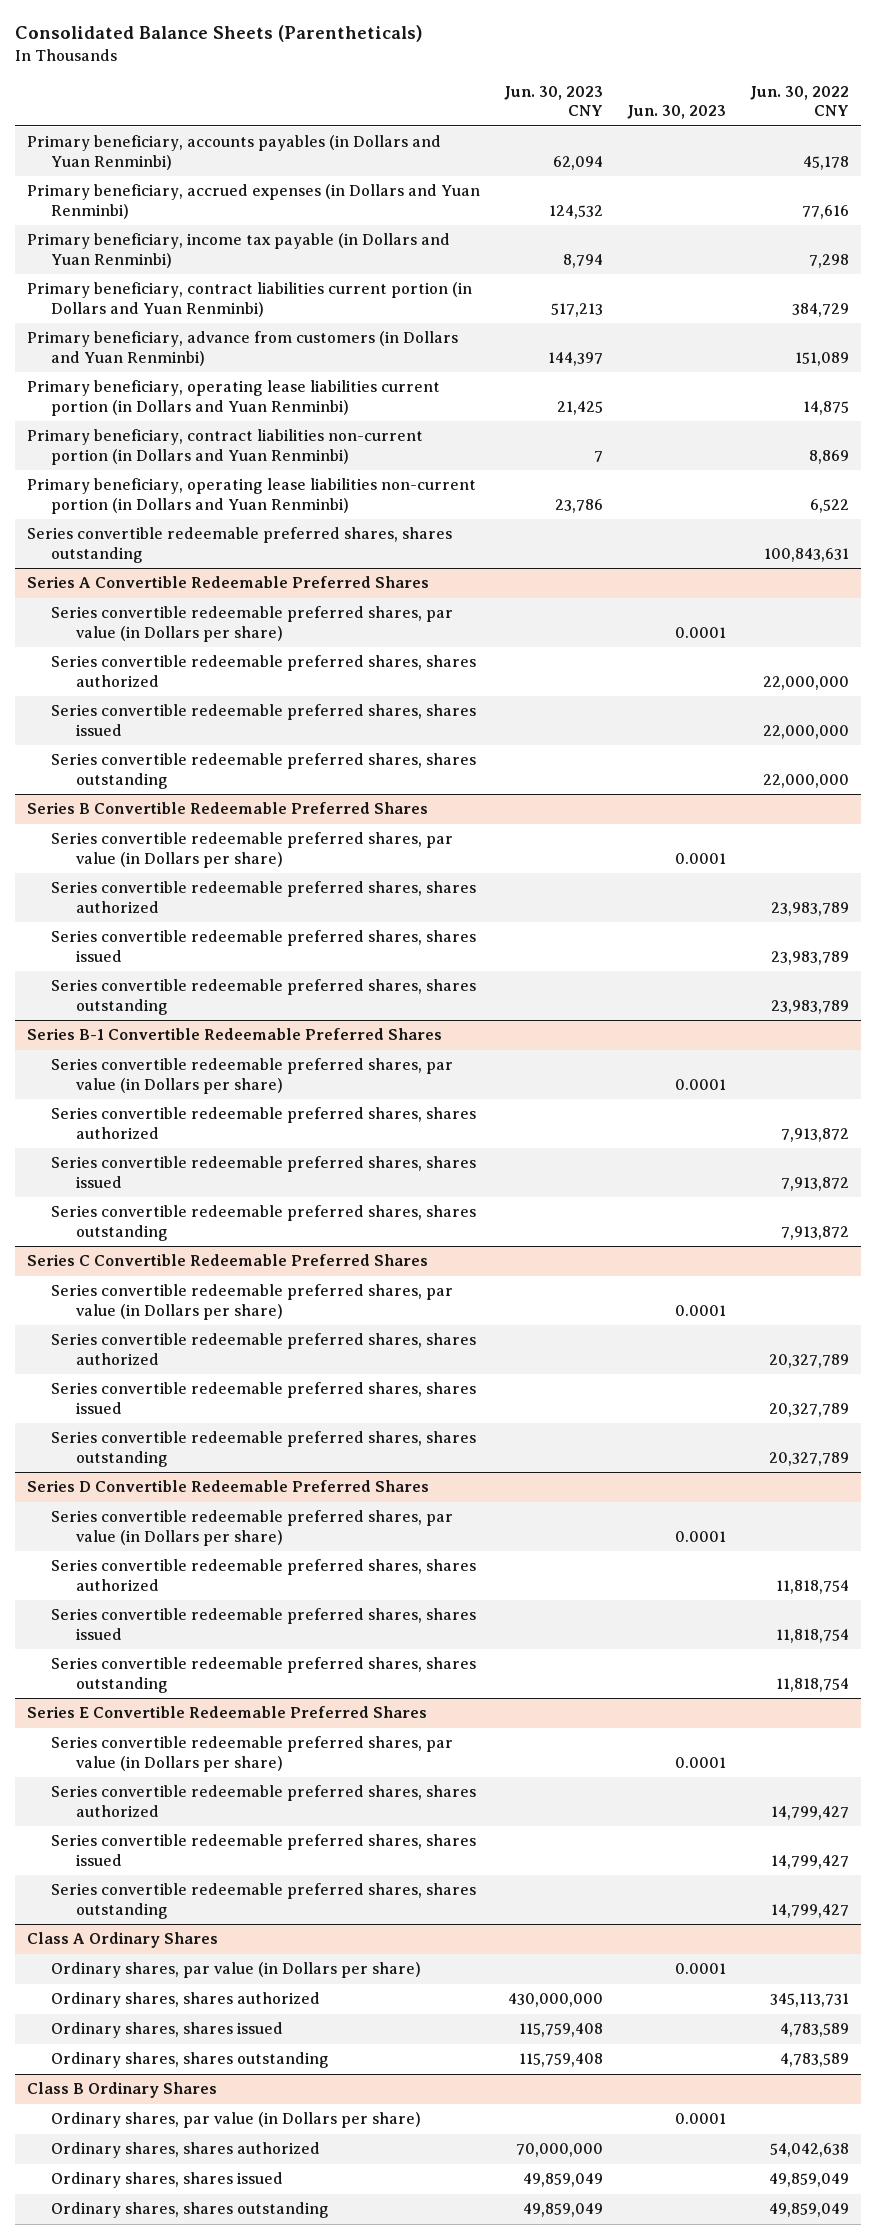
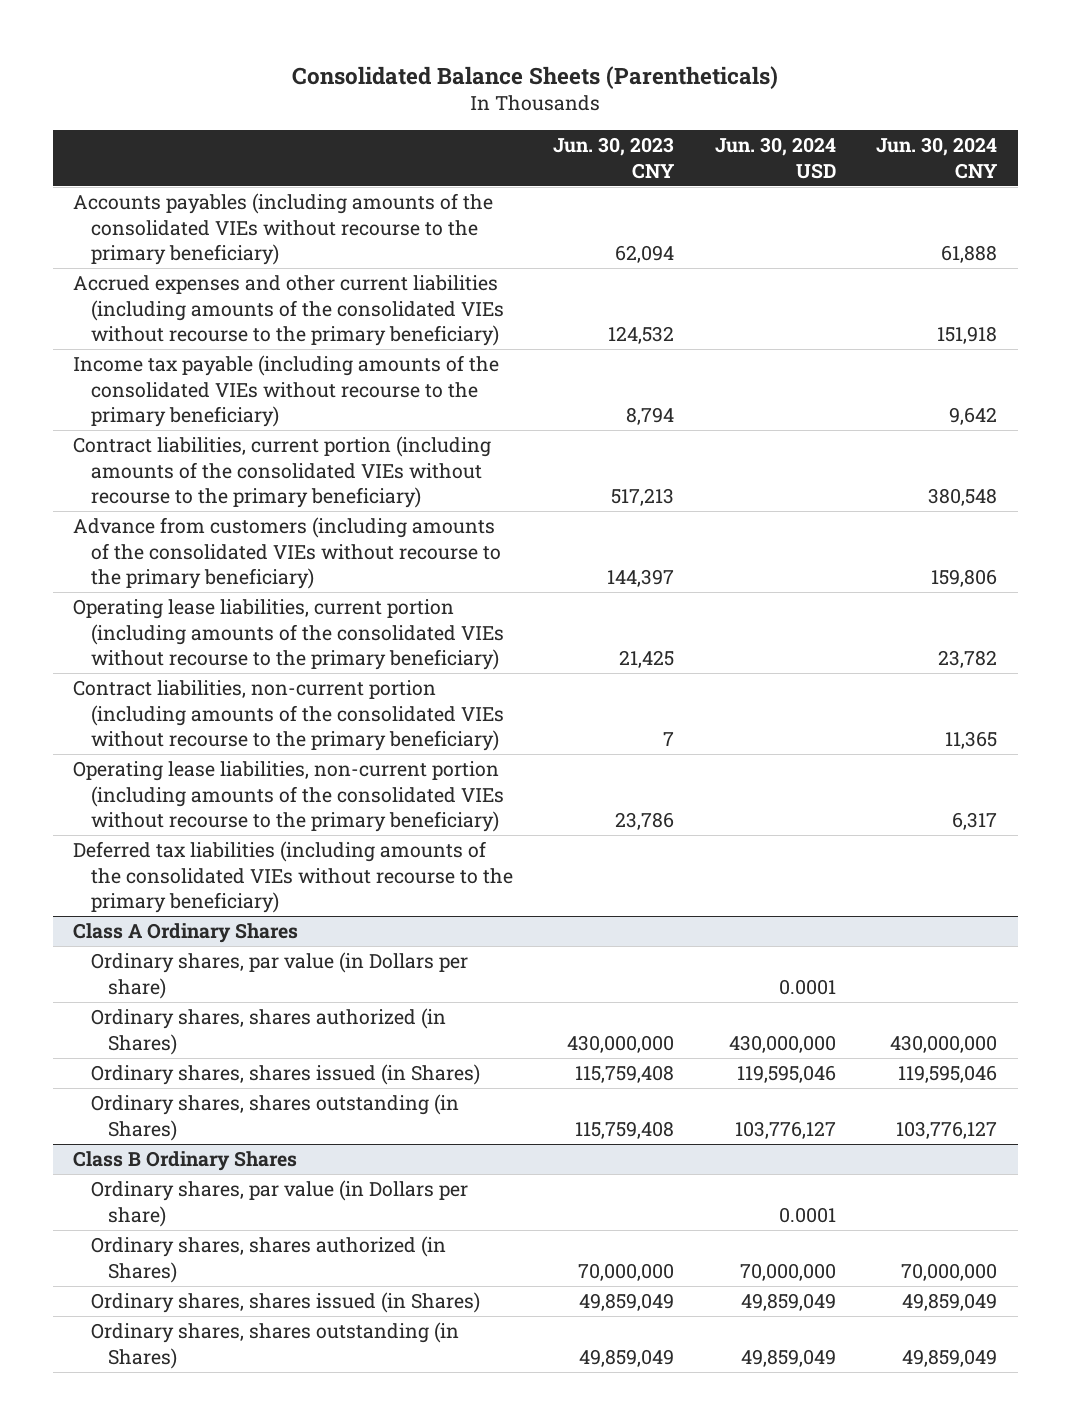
[627,105,727,120] Jun. 30, 2023 -> none
[750,85,850,117] Jun. 30, 2022 CNY -> none
none -> [714,137,836,179] Jun. 30, 2024 USD
none -> [876,137,998,179] Jun. 30, 2024 CNY
[26,527,452,563] Series convertible redeemable preferred shares, shares outstanding -> none
[26,576,429,589] Series A Convertible Redeemable Preferred Shares -> none
[51,606,454,642] Series convertible redeemable preferred shares, par value (in Dollars per share) -> none
[51,655,477,687] Series convertible redeemable preferred shares, shares authorized -> none
[51,704,477,736] Series convertible redeemable preferred shares, shares issued -> none
[51,753,477,789] Series convertible redeemable preferred shares, shares outstanding -> none
[26,802,428,815] Series B Convertible Redeemable Preferred Shares -> none
[51,832,454,868] Series convertible redeemable preferred shares, par value (in Dollars per share) -> none
[51,881,477,913] Series convertible redeemable preferred shares, shares authorized -> none
[51,930,477,962] Series convertible redeemable preferred shares, shares issued -> none
[51,979,477,1015] Series convertible redeemable preferred shares, shares outstanding -> none
[26,1028,442,1041] Series B-1 Convertible Redeemable Preferred Shares -> none
[51,1058,454,1094] Series convertible redeemable preferred shares, par value (in Dollars per share) -> none
[51,1107,477,1139] Series convertible redeemable preferred shares, shares authorized -> none
[51,1156,477,1188] Series convertible redeemable preferred shares, shares issued -> none
[51,1205,477,1241] Series convertible redeemable preferred shares, shares outstanding -> none
[26,1254,428,1267] Series C Convertible Redeemable Preferred Shares -> none
[51,1284,454,1320] Series convertible redeemable preferred shares, par value (in Dollars per share) -> none
[51,1333,477,1365] Series convertible redeemable preferred shares, shares authorized -> none
[51,1382,477,1414] Series convertible redeemable preferred shares, shares issued -> none
[51,1431,477,1467] Series convertible redeemable preferred shares, shares outstanding -> none
[26,1480,429,1493] Series D Convertible Redeemable Preferred Shares -> none
[51,1510,454,1546] Series convertible redeemable preferred shares, par value (in Dollars per share) -> none
[51,1559,477,1591] Series convertible redeemable preferred shares, shares authorized -> none
[51,1608,477,1640] Series convertible redeemable preferred shares, shares issued -> none
[51,1657,477,1693] Series convertible redeemable preferred shares, shares outstanding -> none
[26,1706,427,1719] Series E Convertible Redeemable Preferred Shares -> none
[51,1736,454,1772] Series convertible redeemable preferred shares, par value (in Dollars per share) -> none
[51,1785,477,1817] Series convertible redeemable preferred shares, shares authorized -> none
[51,1834,477,1866] Series convertible redeemable preferred shares, shares issued -> none
[51,1883,477,1919] Series convertible redeemable preferred shares, shares outstanding -> none
[26,135,441,170] Primary beneficiary, accounts payables (in Dollars and Yuan Renminbi) -> [73,193,494,265] Accounts payables (including amounts of the consolidated VIEs without recourse to the primary beneficiary)
[26,184,480,219] Primary beneficiary, accrued expenses (in Dollars and Yuan Renminbi) -> [73,275,504,346] Accrued expenses and other current liabilities (including amounts of the consolidated VIEs without recourse to the primary beneficiary)
[26,233,450,268] Primary beneficiary, income tax payable (in Dollars and Yuan Renminbi) -> [73,355,500,427] Income tax payable (including amounts of the consolidated VIEs without recourse to the primary beneficiary)
[26,282,472,317] Primary beneficiary, contract liabilities current portion (in Dollars and Yuan Renminbi) -> [73,436,492,508] Contract liabilities, current portion (including amounts of the consolidated VIEs without recourse to the primary beneficiary)
[26,331,458,366] Primary beneficiary, advance from customers (in Dollars and Yuan Renminbi) -> [73,517,501,589] Advance from customers (including amounts of the consolidated VIEs without recourse to the primary beneficiary)
[26,380,440,416] Primary beneficiary, operating lease liabilities current portion (in Dollars and Yuan Renminbi) -> [73,599,504,670] Operating lease liabilities, current portion (including amounts of the consolidated VIEs without recourse to the primary beneficiary)
[26,429,423,465] Primary beneficiary, contract liabilities non-current portion (in Dollars and Yuan Renminbi) -> [73,680,504,751] Contract liabilities, non-current portion (including amounts of the consolidated VIEs without recourse to the primary beneficiary)
[26,478,476,514] Primary beneficiary, operating lease liabilities non-current portion (in Dollars and Yuan Renminbi) -> [73,761,504,832] Operating lease liabilities, non-current portion (including amounts of the consolidated VIEs without recourse to the primary beneficiary)
none -> [73,841,513,913] Deferred tax liabilities (including amounts of the consolidated VIEs without recourse to the primary beneficiary)
[51,1992,321,2009] Ordinary shares, shares authorized -> [90,1008,446,1055] Ordinary shares, shares authorized (in Shares)
[51,2022,284,2039] Ordinary shares, shares issued -> [90,1064,480,1086] Ordinary shares, shares issued (in Shares)
[51,2052,330,2069] Ordinary shares, shares outstanding -> [90,1094,459,1141] Ordinary shares, shares outstanding (in Shares)
[51,2142,321,2159] Ordinary shares, shares authorized -> [90,1236,446,1283] Ordinary shares, shares authorized (in Shares)
[51,2172,284,2189] Ordinary shares, shares issued -> [90,1292,480,1314] Ordinary shares, shares issued (in Shares)
[51,2202,330,2219] Ordinary shares, shares outstanding -> [90,1322,459,1369] Ordinary shares, shares outstanding (in Shares)

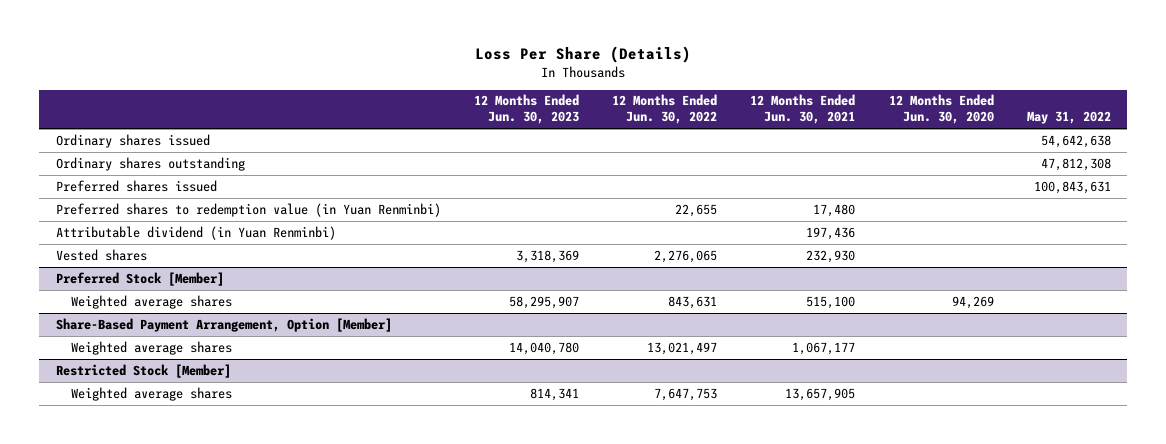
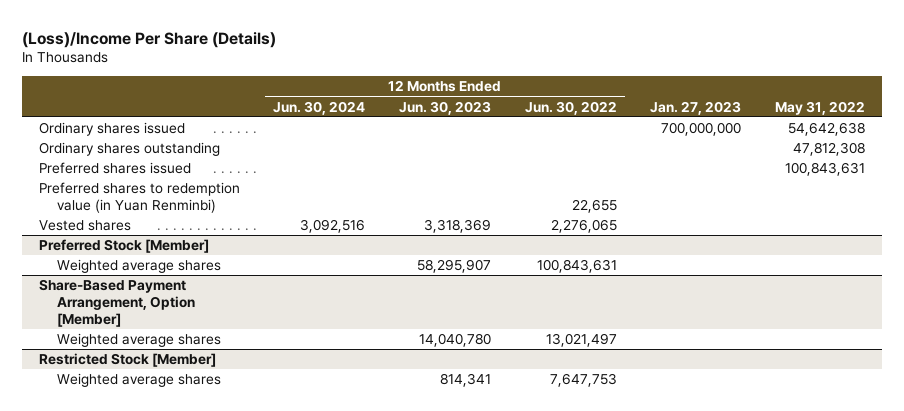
[475,46,692,64] Loss Per Share (Details) -> [21,31,276,48] (Loss)/Income Per Share (Details)
[750,94,856,125] 12 Months Ended Jun. 30, 2021 -> none
[888,94,994,125] 12 Months Ended Jun. 30, 2020 -> none
none -> [273,100,366,115] Jun. 30, 2024
none -> [650,100,742,115] Jan. 27, 2023
[55,225,336,240] Attributable dividend (in Yuan Renminbi) -> none
[668,295,718,309] 843,631 -> [536,259,617,274] 100,843,631

